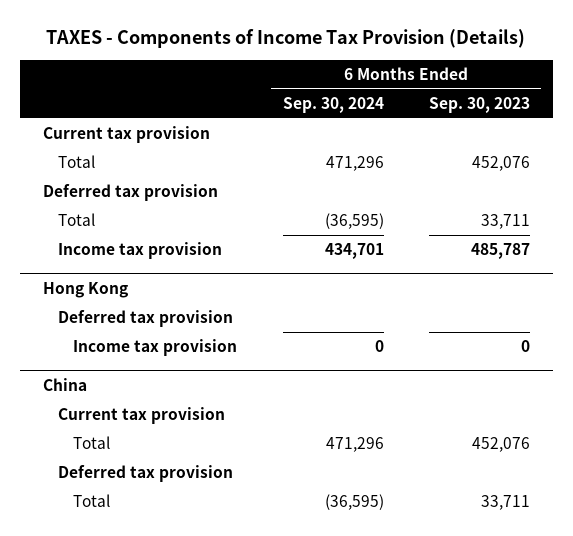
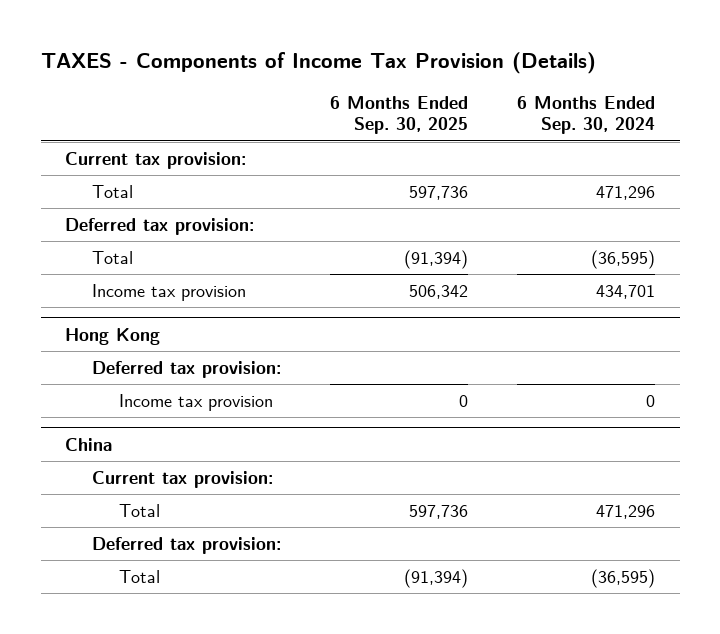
[429,96,531,113] Sep. 30, 2023 -> none
none -> [330,95,469,135] 6 Months Ended Sep. 30, 2025
[42,126,210,144] Current tax provision -> [65,151,247,169] Current tax provision:
[42,184,218,202] Deferred tax provision -> [65,217,255,235] Deferred tax provision:
[57,310,233,328] Deferred tax provision -> [92,360,282,378] Deferred tax provision:
[57,407,225,425] Current tax provision -> [92,470,274,488] Current tax provision:
[57,465,233,483] Deferred tax provision -> [92,536,282,554] Deferred tax provision:

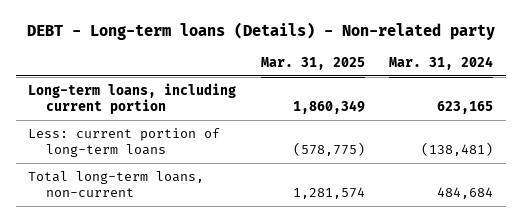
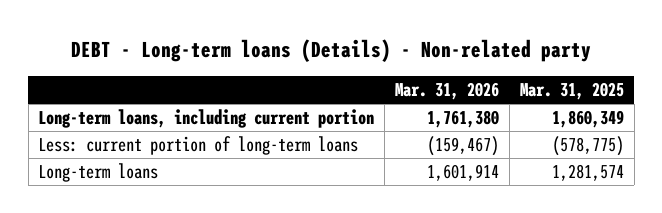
[389,56,494,71] Mar. 31, 2024 -> none
none -> [395,82,500,101] Mar. 31, 2026
[28,170,205,198] Total long-term loans, non-current -> [38,163,159,183] Long-term loans

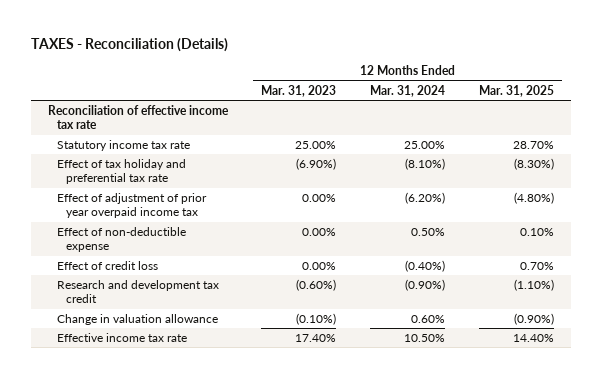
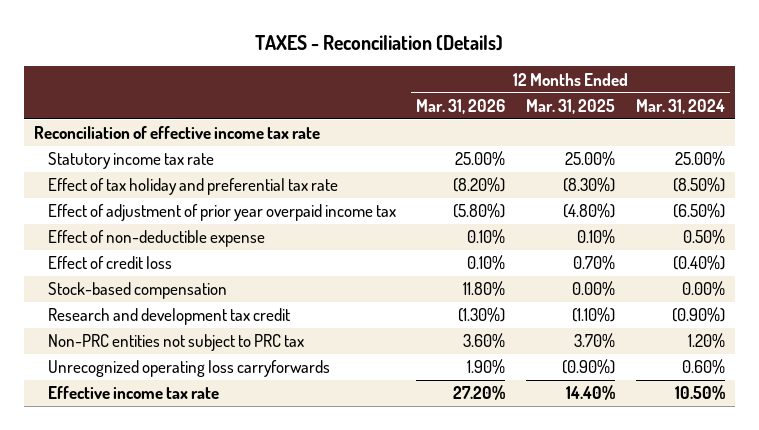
[261,84,337,97] Mar. 31, 2023 -> none
none -> [416,98,506,114] Mar. 31, 2026
[512,141,554,150] 28.70% -> [565,151,616,167] 25.00%
[405,158,446,171] (8.10%) -> [672,177,725,193] (8.50%)
[405,192,446,205] (6.20%) -> [672,203,725,219] (6.50%)
none -> [47,282,227,300] Stock-based compensation
none -> [47,334,304,352] Non-PRC entities not subject to PRC tax
[56,314,218,326] Change in valuation allowance -> [47,360,330,378] Unrecognized operating loss carryforwards

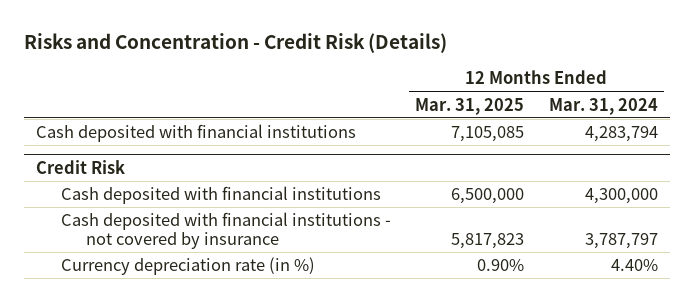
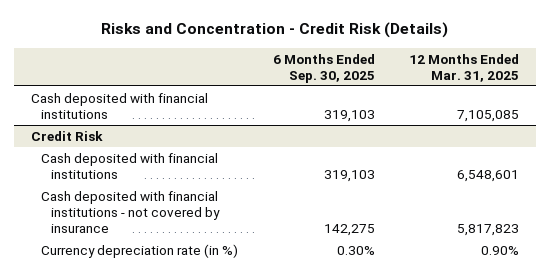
[548,97,658,115] Mar. 31, 2024 -> none
none -> [272,53,375,83] 6 Months Ended Sep. 30, 2025
[451,188,525,205] 6,500,000 -> [457,169,520,182] 6,548,601

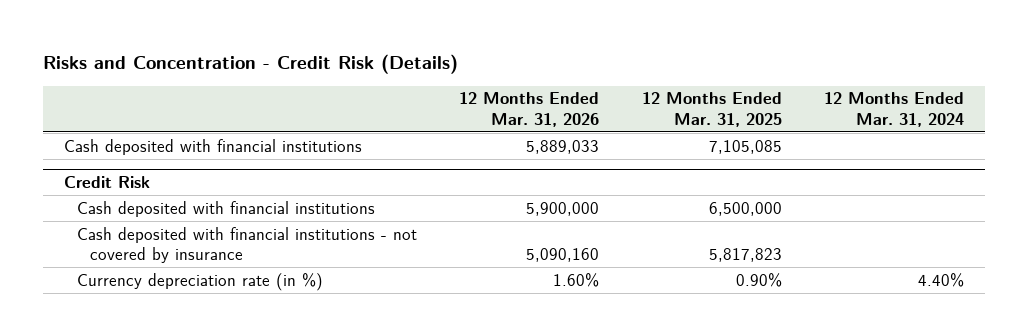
[272,53,375,83] 6 Months Ended Sep. 30, 2025 -> none
none -> [459,92,600,127] 12 Months Ended Mar. 31, 2026
none -> [824,92,965,127] 12 Months Ended Mar. 31, 2024
[457,169,520,182] 6,548,601 -> [708,201,782,216] 6,500,000

